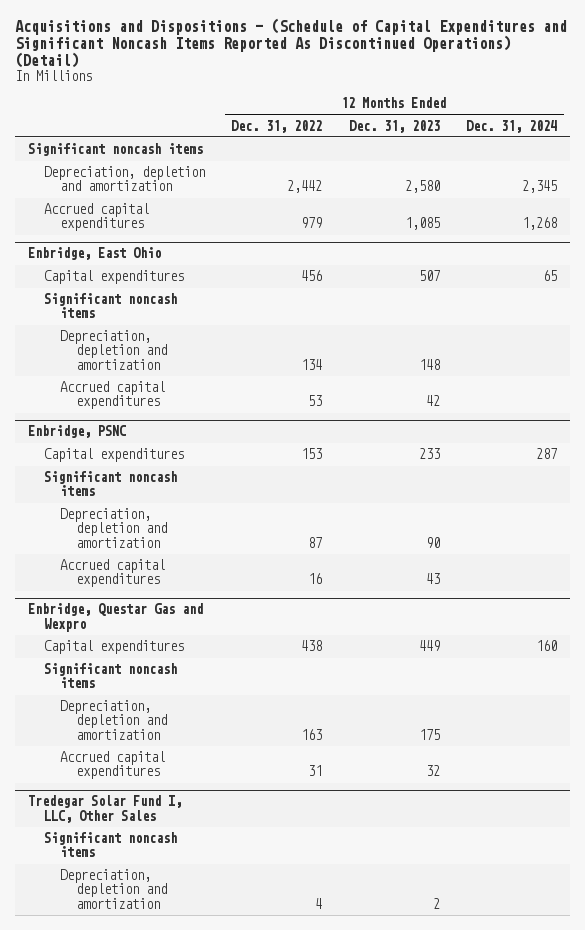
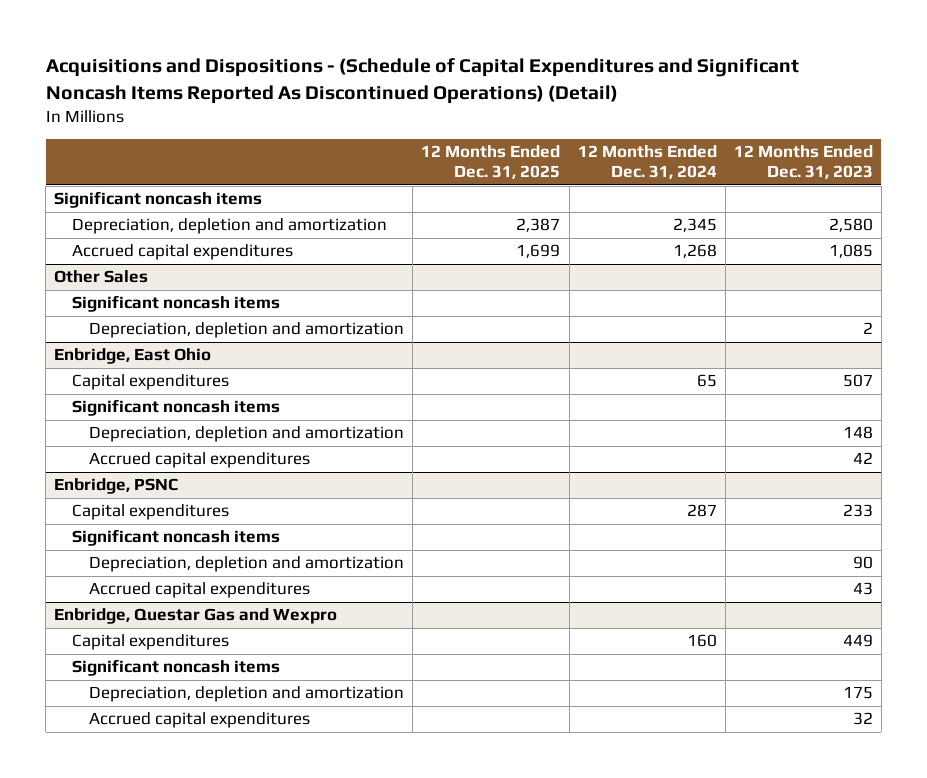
[231,119,323,133] Dec. 31, 2022 -> none
none -> [421,145,561,180] 12 Months Ended Dec. 31, 2025
none -> [54,270,149,284] Other Sales
none -> [71,295,280,313] Significant noncash items
none -> [89,322,405,339] Depreciation, depletion and amortization
[27,795,182,823] Tredegar Solar Fund I, LLC, Other Sales -> none
[44,832,178,858] Significant noncash items -> none
[60,869,168,909] Depreciation, depletion and amortization -> none

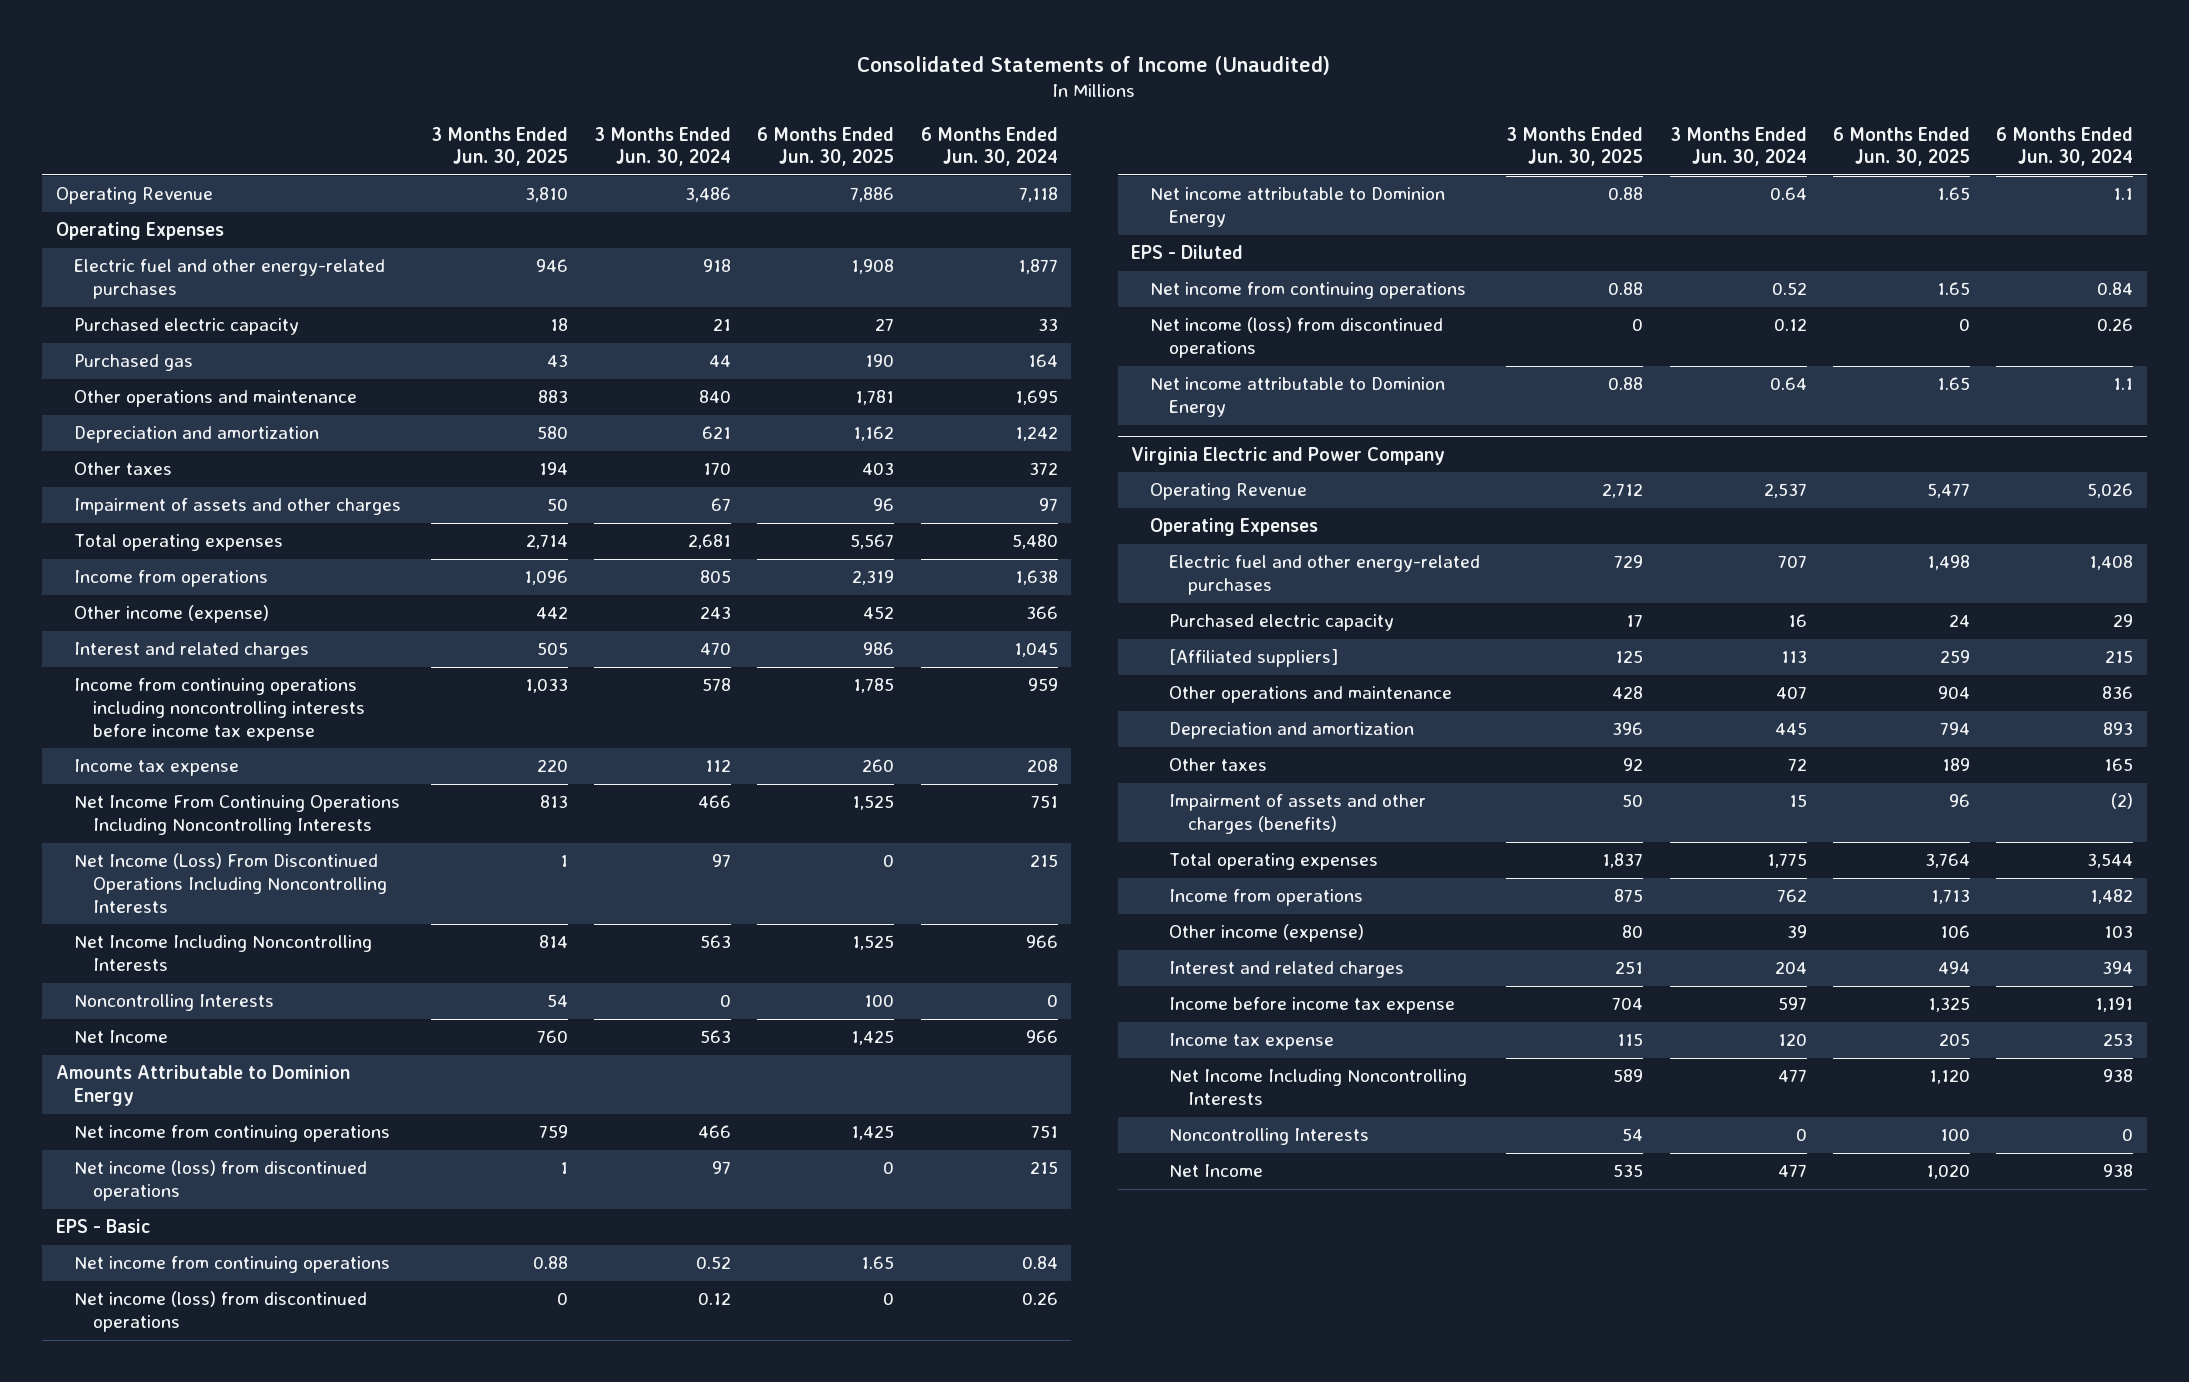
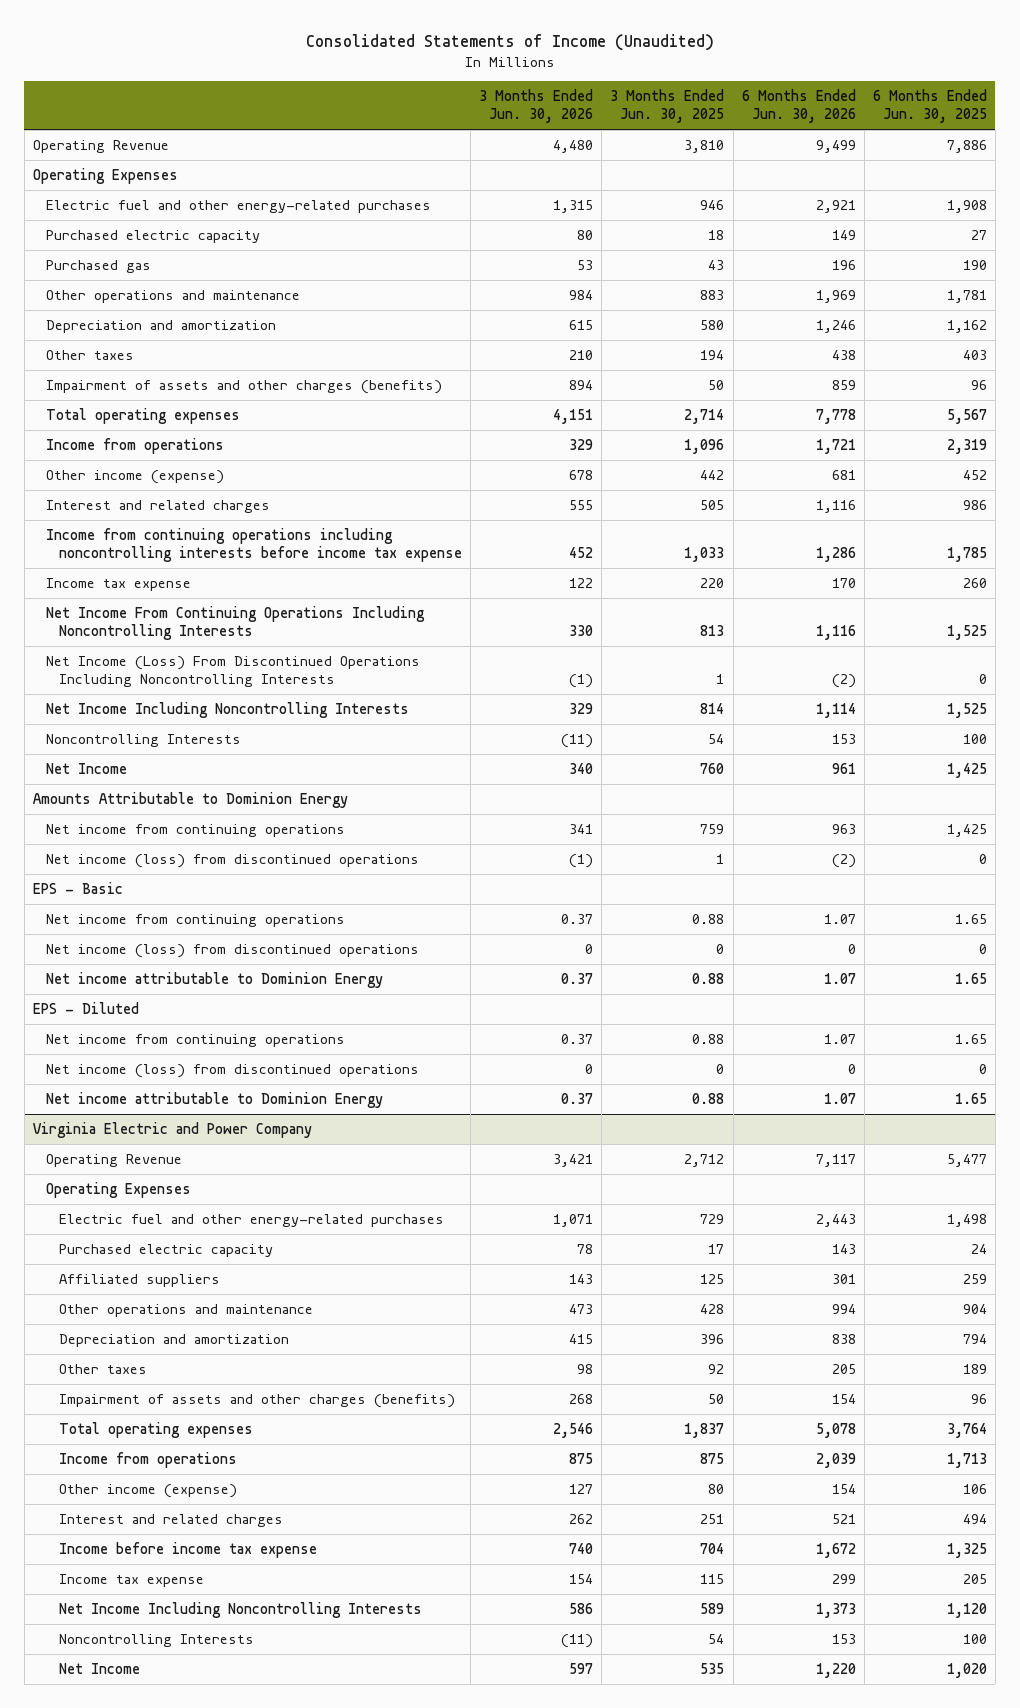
[594,126,732,167] 3 Months Ended Jun. 30, 2024 -> none
[920,126,1058,167] 6 Months Ended Jun. 30, 2024 -> none
none -> [479,88,594,124] 3 Months Ended Jun. 30, 2026
none -> [741,88,856,124] 6 Months Ended Jun. 30, 2026
[74,498,402,516] Impairment of assets and other charges -> [46,379,443,394] Impairment of assets and other charges (benefits)
[1169,649,1339,668] [Affiliated suppliers] -> [59,1273,221,1287] Affiliated suppliers

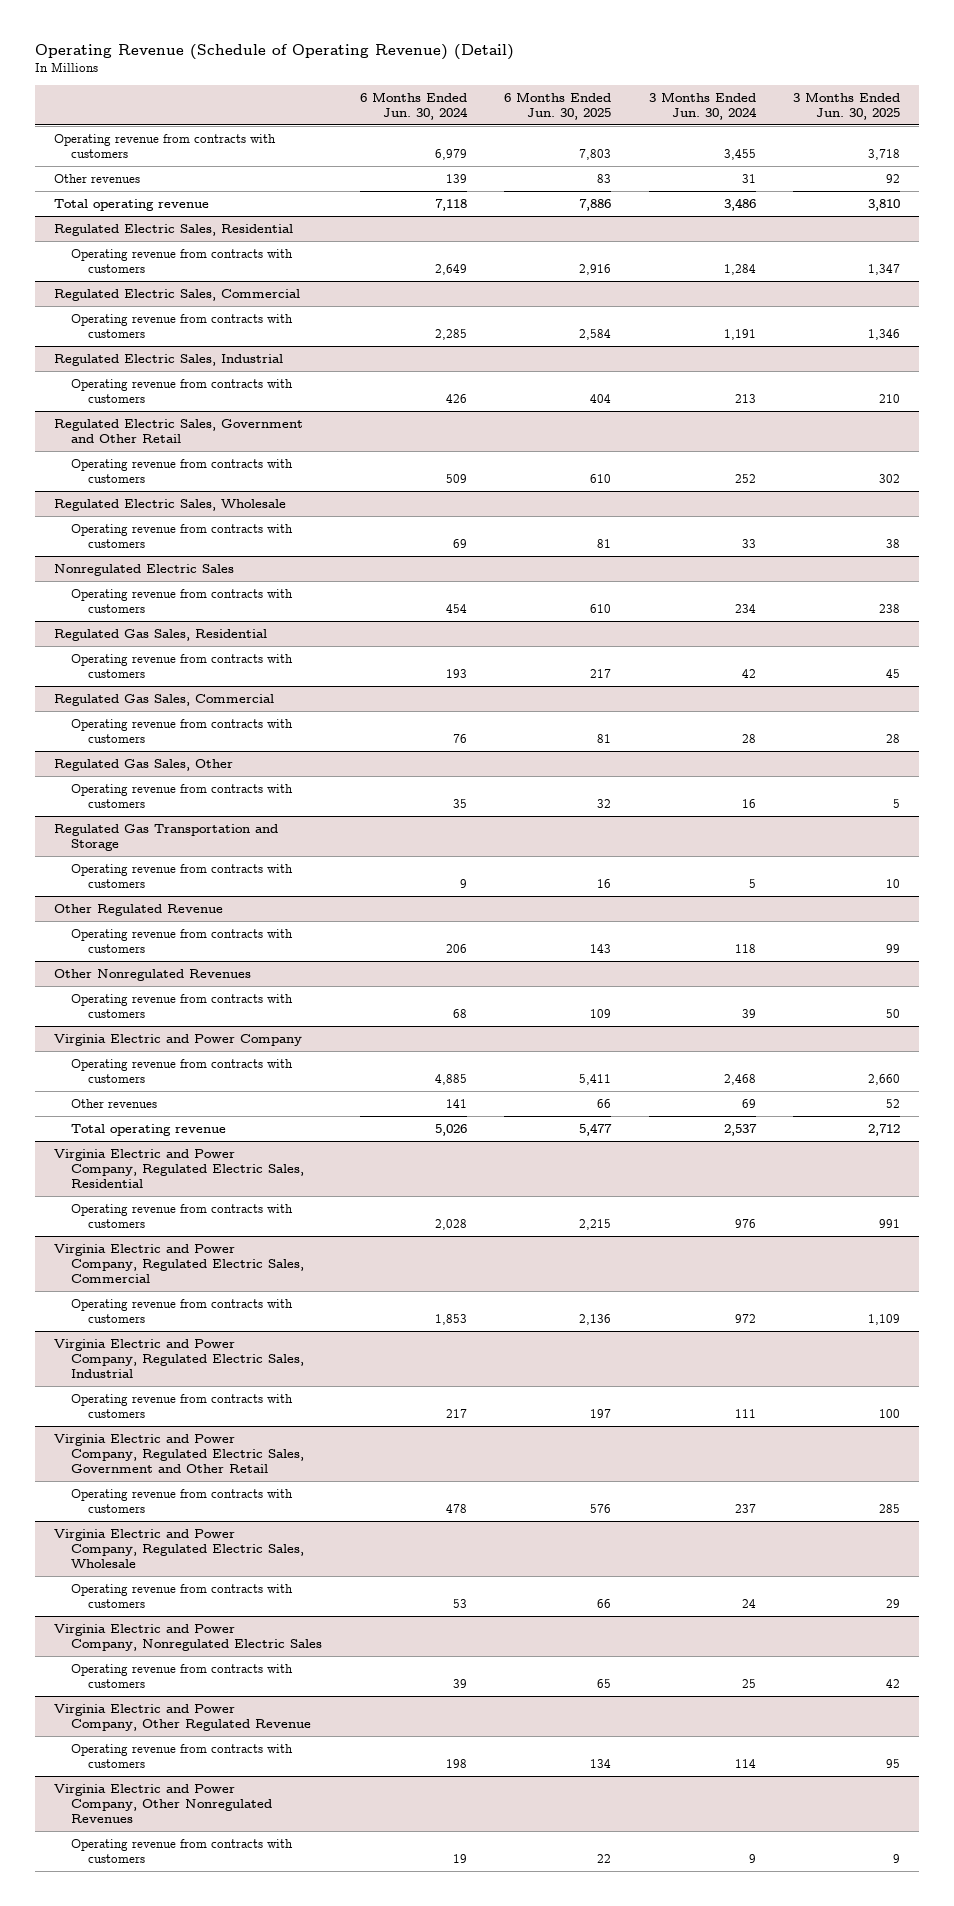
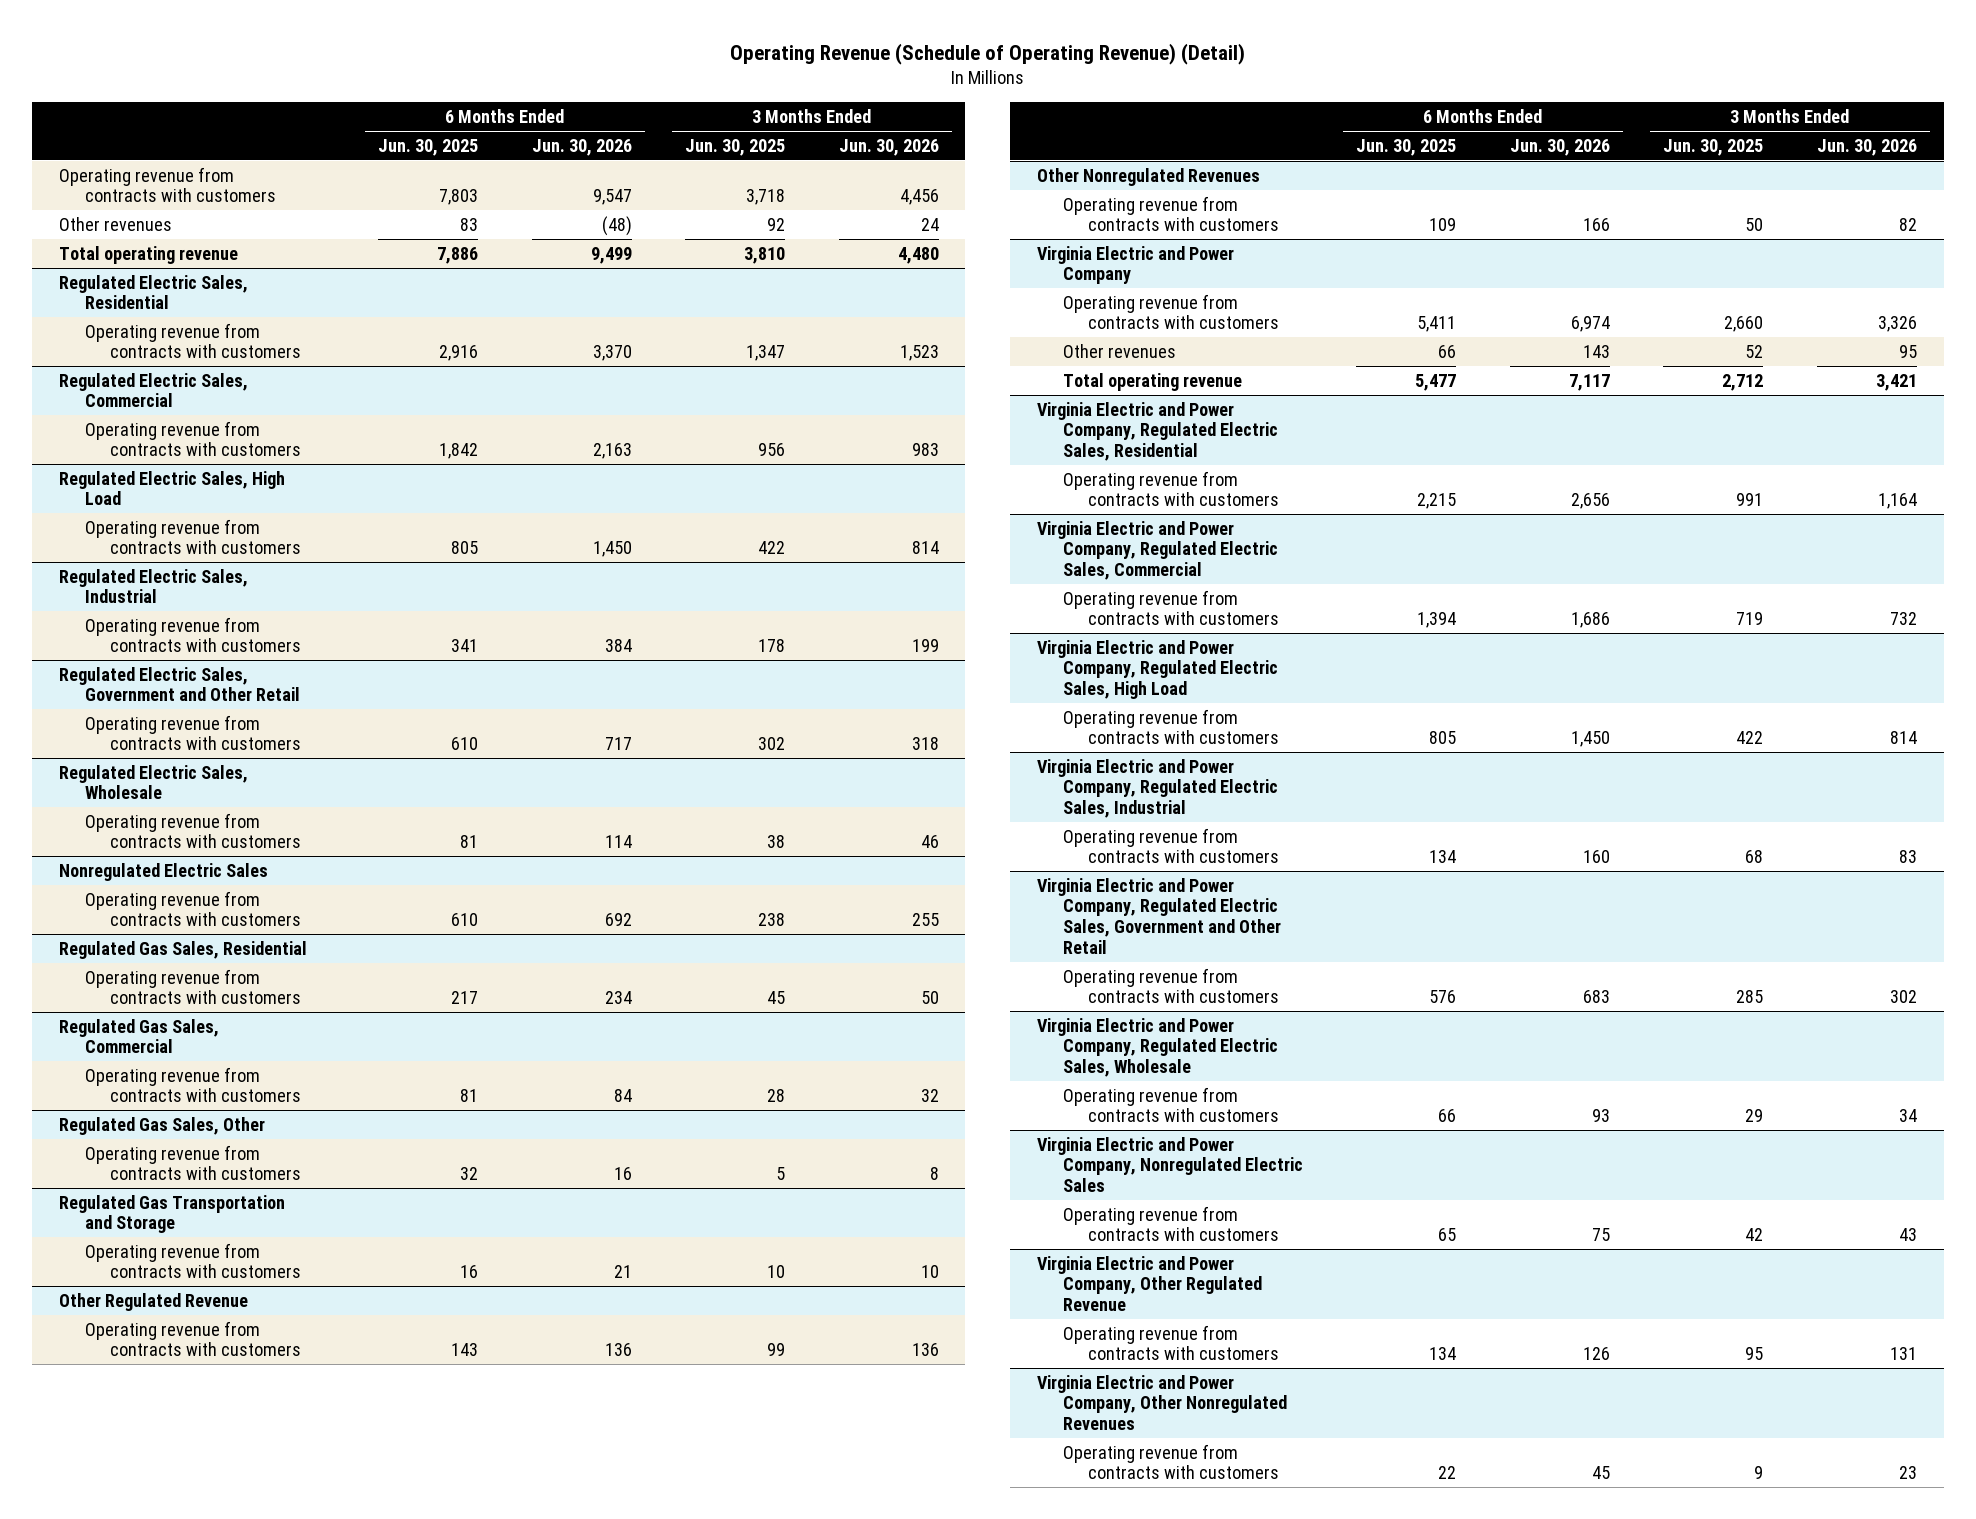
[359,91,468,120] 6 Months Ended Jun. 30, 2024 -> none
[648,91,757,120] 3 Months Ended Jun. 30, 2024 -> none
none -> [531,138,632,156] Jun. 30, 2026
none -> [838,138,939,156] Jun. 30, 2026
[579,328,612,340] 2,584 -> [439,443,479,460] 1,842
[868,328,901,340] 1,346 -> [758,443,786,457] 956
none -> [58,470,285,506] Regulated Electric Sales, High Load
none -> [84,518,302,555] Operating revenue from contracts with customers
[590,393,612,403] 404 -> [451,639,479,653] 341
[879,393,901,403] 210 -> [758,639,786,653] 178
[579,1313,612,1325] 2,136 -> [1417,612,1457,629] 1,394
[868,1313,901,1325] 1,109 -> [1736,612,1764,626] 719
none -> [1037,639,1278,700] Virginia Electric and Power Company, Regulated Electric Sales, High Load
none -> [1062,708,1280,745] Operating revenue from contracts with customers
[590,1408,612,1418] 197 -> [1429,850,1457,864] 134
[879,1408,901,1418] 100 -> [1745,850,1764,864] 68

